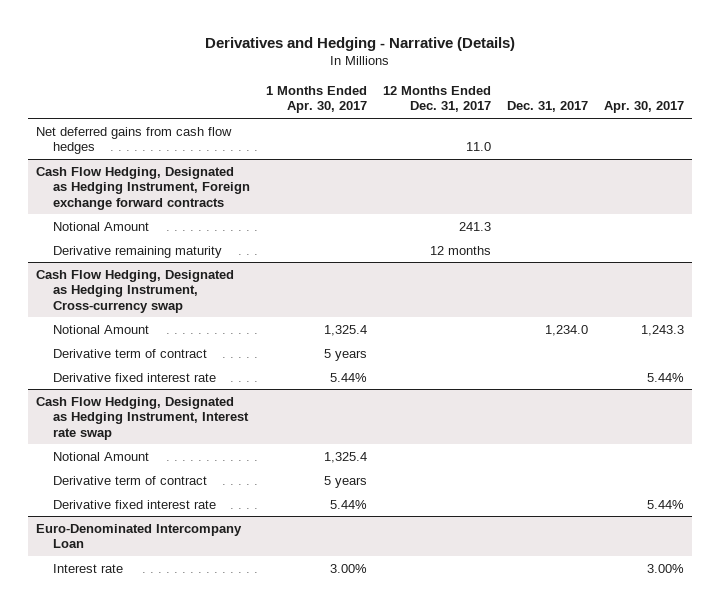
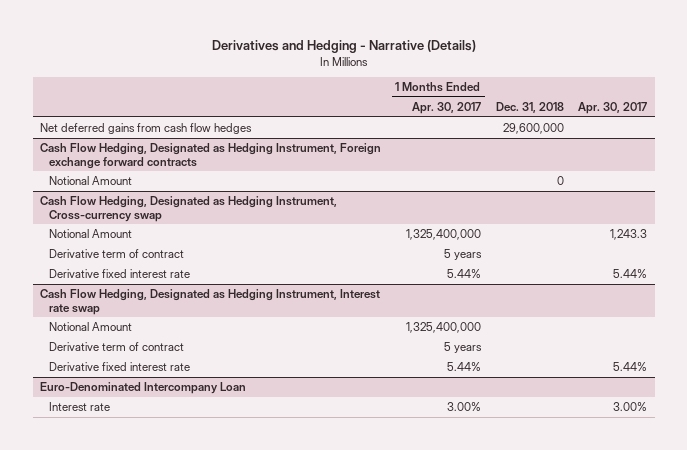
[382,85,491,113] 12 Months Ended Dec. 31, 2017 -> none
[506,101,588,113] Dec. 31, 2017 -> none
none -> [495,101,564,113] Dec. 31, 2018
[52,245,222,258] Derivative remaining maturity -> none
[323,324,367,336] 1,325.4 -> [405,229,481,241] 1,325,400,000
[323,451,367,463] 1,325.4 -> [405,322,481,334] 1,325,400,000

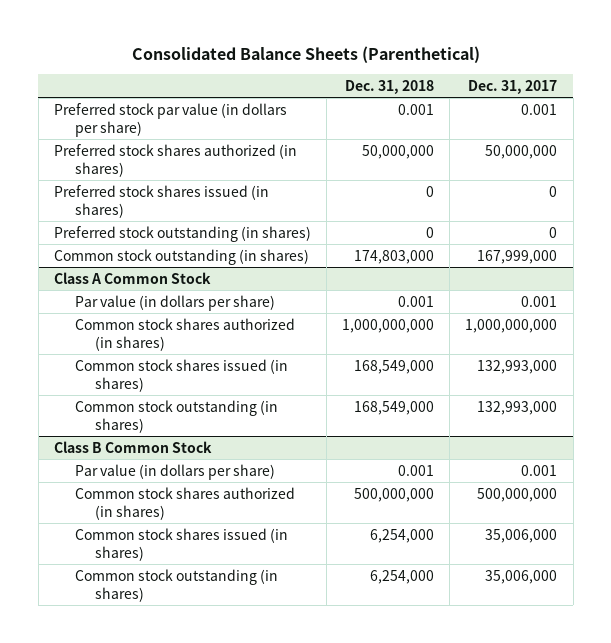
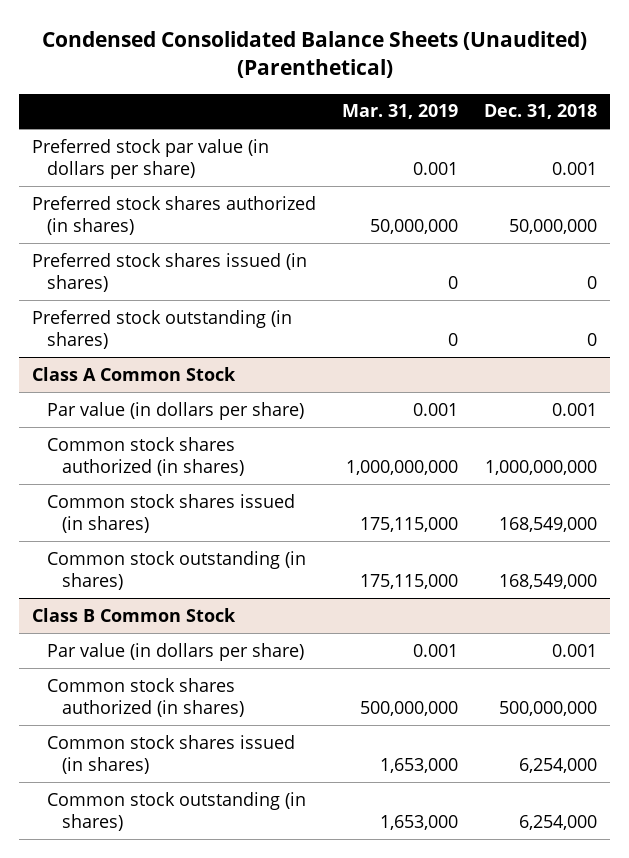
[131,46,480,64] Consolidated Balance Sheets (Parenthetical) -> [41,31,587,79] Condensed Consolidated Balance Sheets (Unaudited) (Parenthetical)
[468,79,558,94] Dec. 31, 2017 -> none
none -> [342,104,459,120] Mar. 31, 2019
[53,248,309,265] Common stock outstanding (in shares) -> none

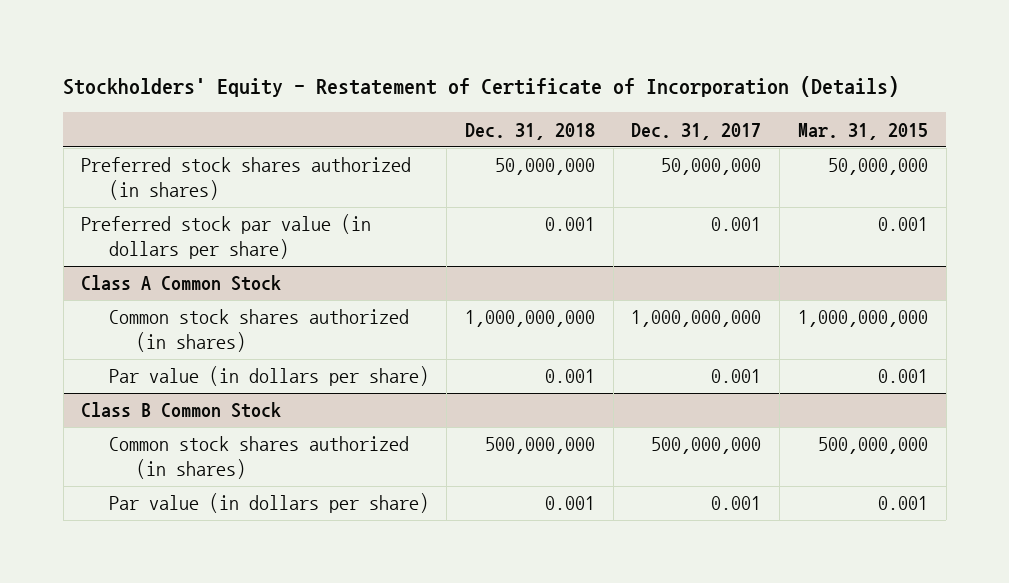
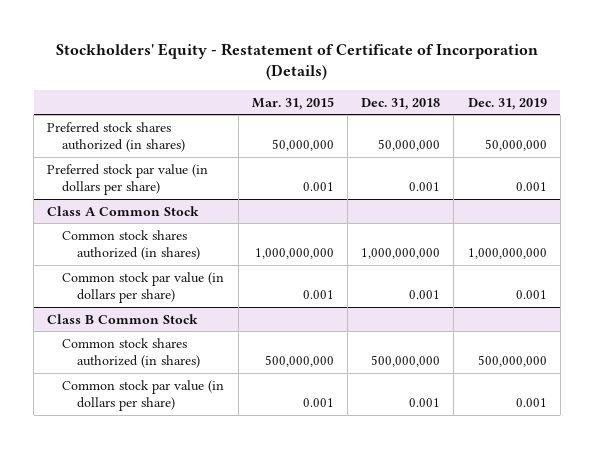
[631,122,762,140] Dec. 31, 2017 -> none
none -> [467,97,547,110] Dec. 31, 2019
[108,366,429,387] Par value (in dollars per share) -> [62,271,225,304] Common stock par value (in dollars per share)
[108,493,429,514] Par value (in dollars per share) -> [62,379,225,412] Common stock par value (in dollars per share)

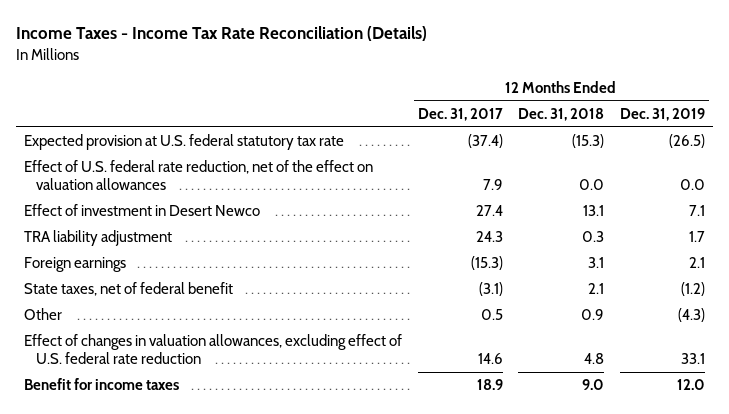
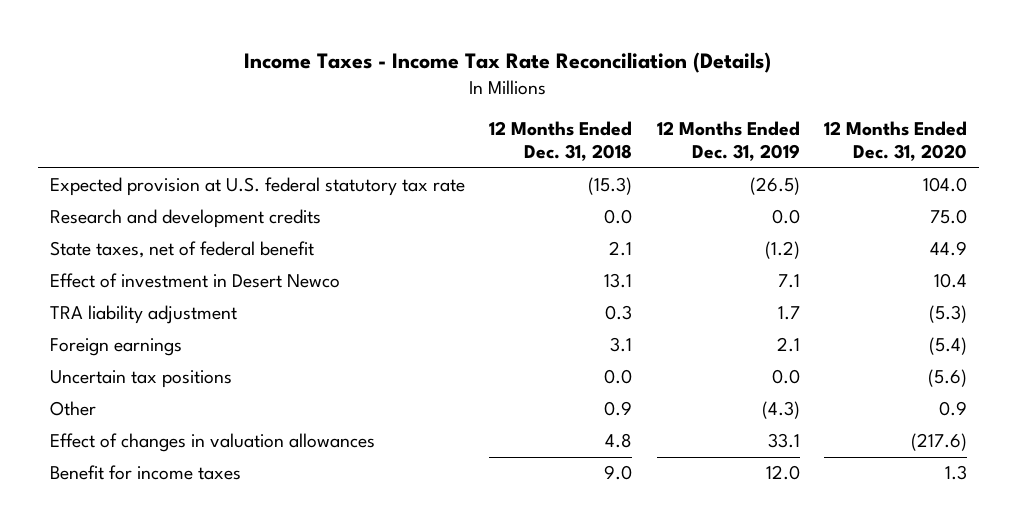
[417,107,503,121] Dec. 31, 2017 -> none
none -> [823,121,967,162] 12 Months Ended Dec. 31, 2020
[23,160,373,191] Effect of U.S. federal rate reduction, net of the effect on valuation allowances -> none
none -> [49,209,321,229] Research and development credits
[23,282,233,297] State taxes, net of federal benefit -> [49,241,314,259] State taxes, net of federal benefit
none -> [49,370,232,389] Uncertain tax positions
[23,334,402,365] Effect of changes in valuation allowances, excluding effect of U.S. federal rate reduction -> [49,433,375,453] Effect of changes in valuation allowances

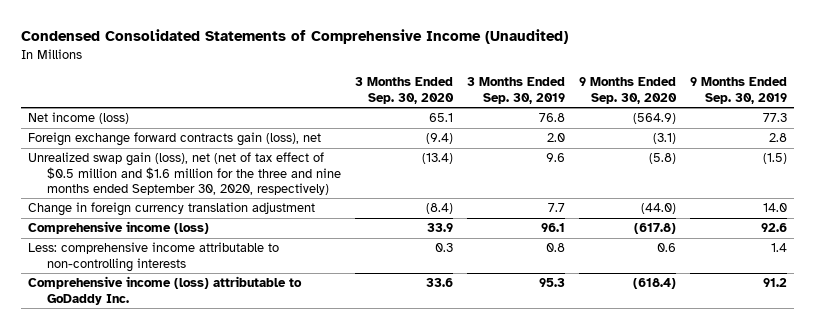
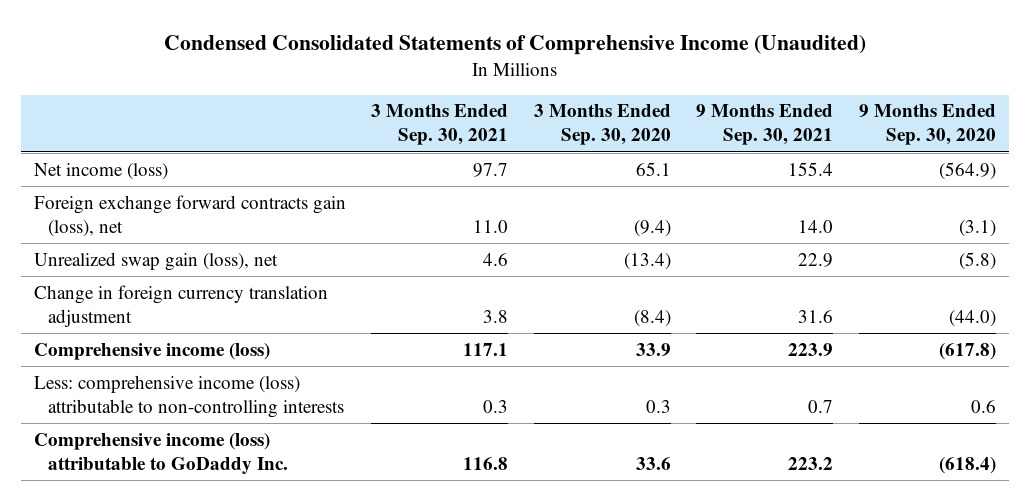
[467,77,566,104] 3 Months Ended Sep. 30, 2019 -> none
[690,77,788,104] 9 Months Ended Sep. 30, 2019 -> none
none -> [371,104,509,146] 3 Months Ended Sep. 30, 2021
none -> [696,104,834,146] 9 Months Ended Sep. 30, 2021
[28,152,342,195] Unrealized swap gain (loss), net (net of tax effect of $0.5 million and $1.6 million for the three and nine months ended September 30, 2020, respectively) -> [33,251,278,271] Unrealized swap gain (loss), net
[28,242,280,272] Less: comprehensive income attributable to non-controlling interests -> [33,374,345,418] Less: comprehensive income (loss) attributable to non-controlling interests

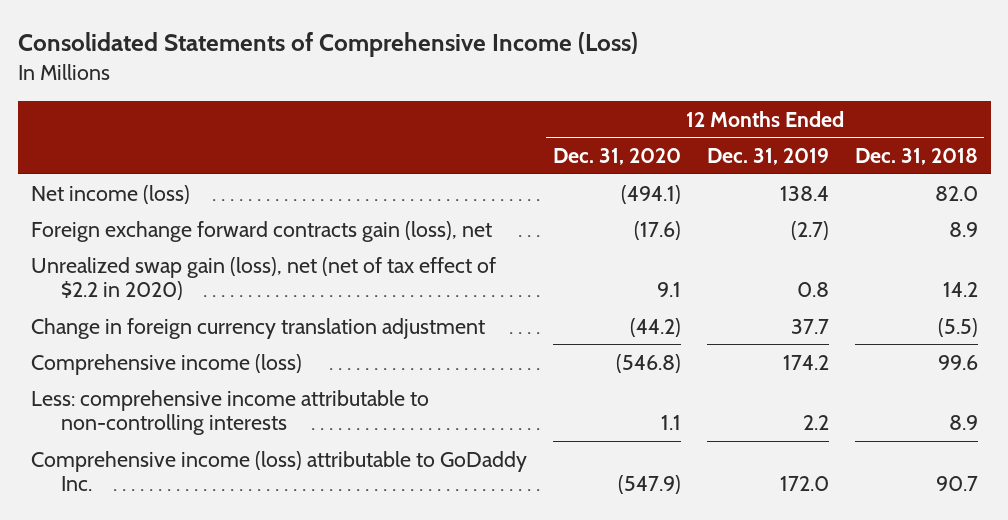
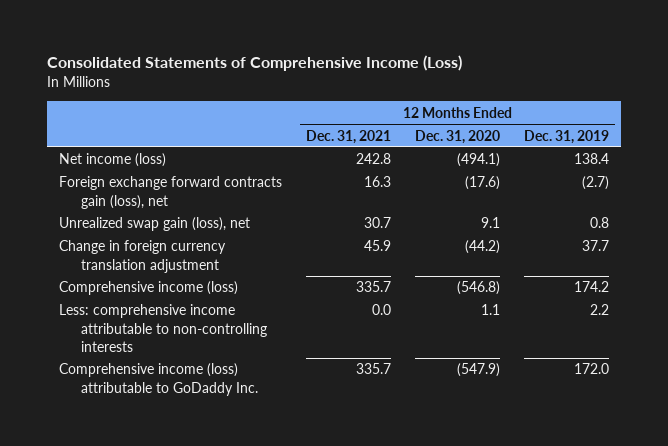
[854,148,978,166] Dec. 31, 2018 -> none
none -> [305,129,391,144] Dec. 31, 2021
[30,256,496,301] Unrealized swap gain (loss), net (net of tax effect of $2.2 in 2020) -> [58,217,250,232] Unrealized swap gain (loss), net

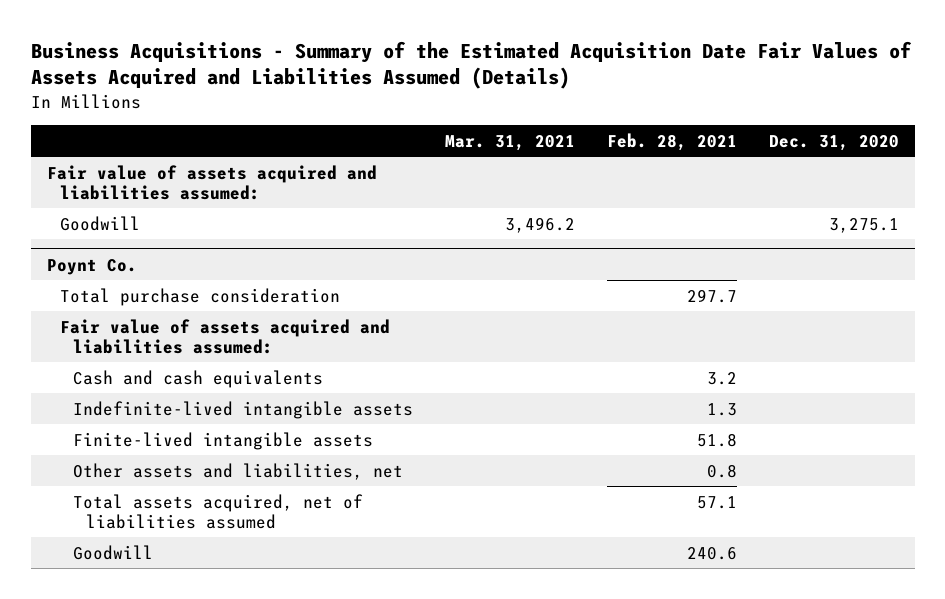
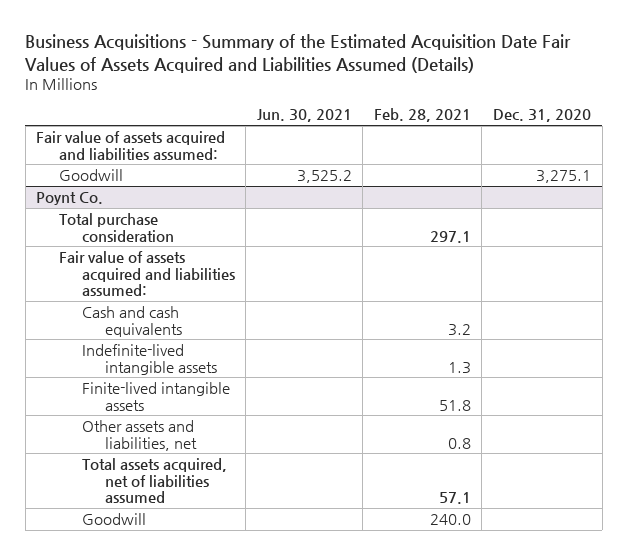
[445,134,576,151] Mar. 31, 2021 -> none
none -> [256,109,352,123] Jun. 30, 2021
[686,288,737,303] 297.7 -> [429,230,471,243] 297.1
[686,546,737,560] 240.6 -> [429,513,471,525] 240.0

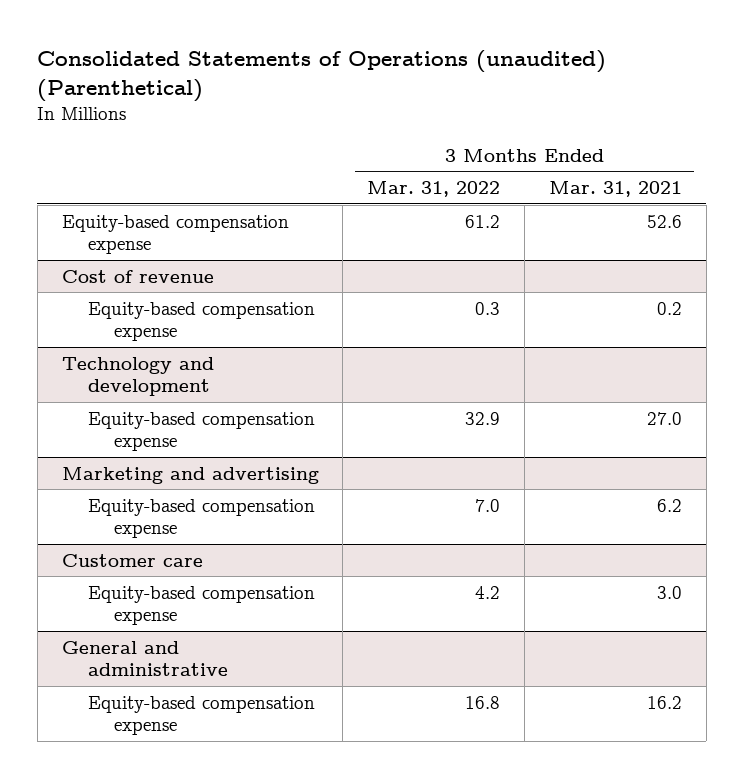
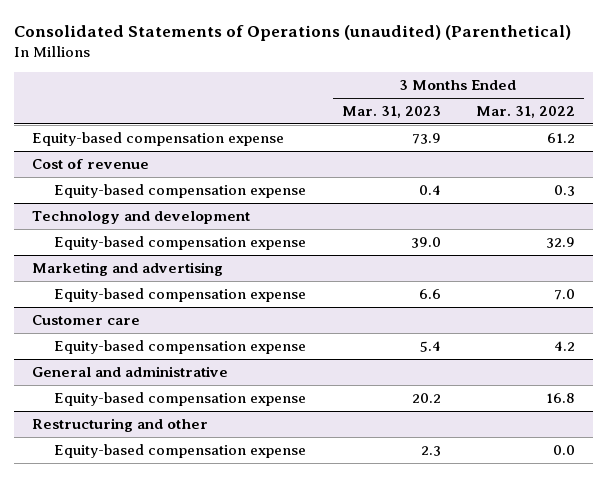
[548,181,682,198] Mar. 31, 2021 -> none
none -> [341,106,441,119] Mar. 31, 2023
none -> [31,418,208,433] Restructuring and other
none -> [54,444,307,459] Equity-based compensation expense

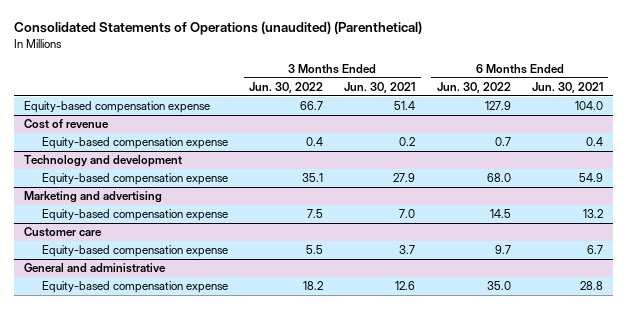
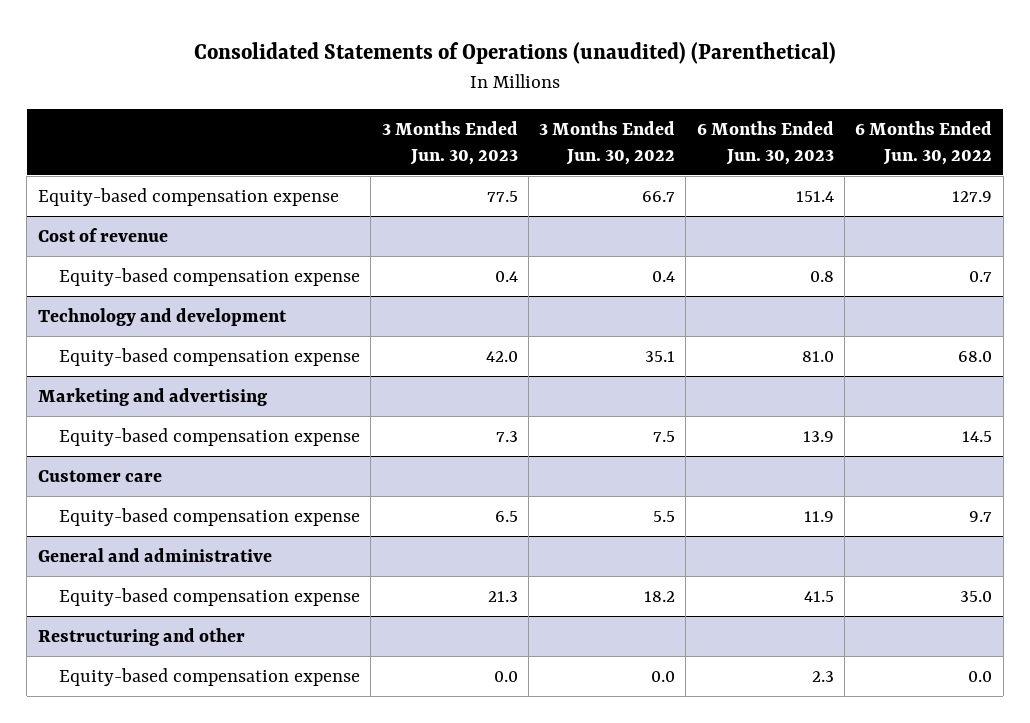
[344,81,416,93] Jun. 30, 2021 -> none
[531,81,603,93] Jun. 30, 2021 -> none
none -> [381,120,518,165] 3 Months Ended Jun. 30, 2023
none -> [696,120,834,165] 6 Months Ended Jun. 30, 2023
none -> [37,627,245,646] Restructuring and other
none -> [58,667,360,686] Equity-based compensation expense

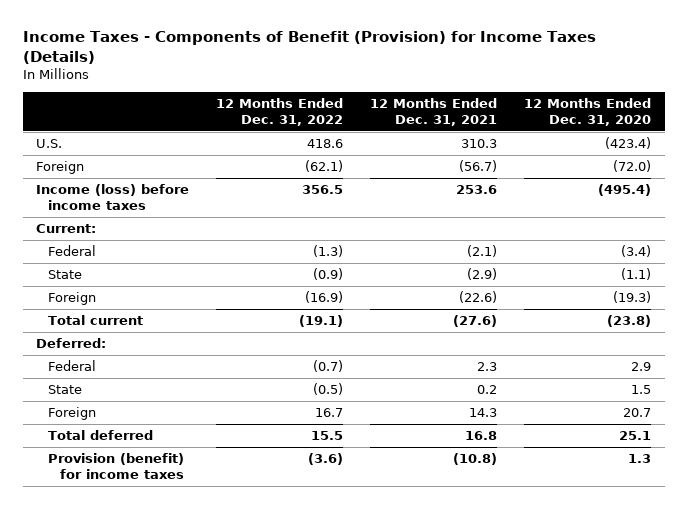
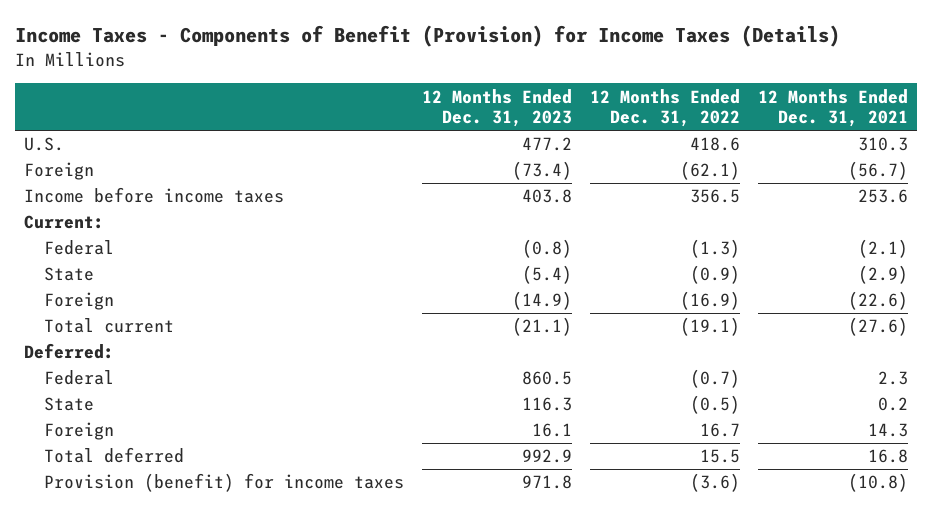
[524,97,652,126] 12 Months Ended Dec. 31, 2020 -> none
none -> [422,88,573,128] 12 Months Ended Dec. 31, 2023
[36,184,190,210] Income (loss) before income taxes -> [23,187,284,204] Income before income taxes

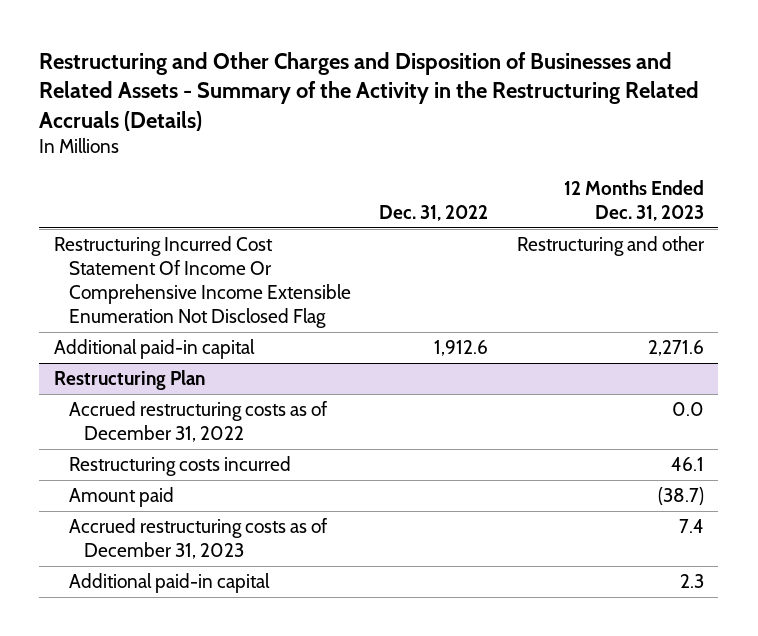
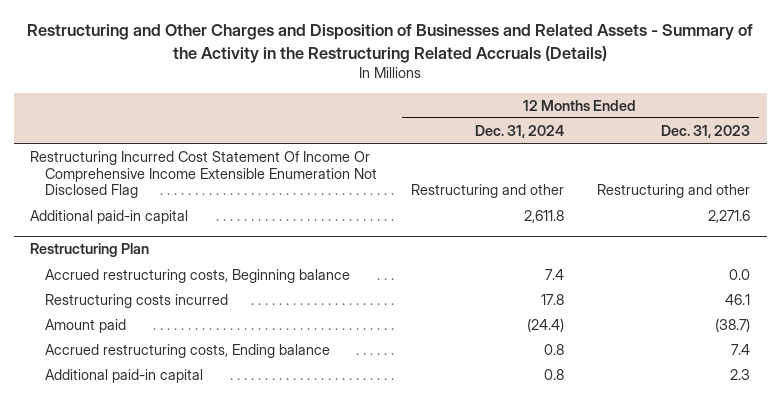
[379,204,489,221] Dec. 31, 2022 -> none
none -> [474,124,564,138] Dec. 31, 2024
[68,401,328,443] Accrued restructuring costs as of December 31, 2022 -> [45,268,351,283] Accrued restructuring costs, Beginning balance
[68,518,328,560] Accrued restructuring costs as of December 31, 2023 -> [45,343,331,358] Accrued restructuring costs, Ending balance

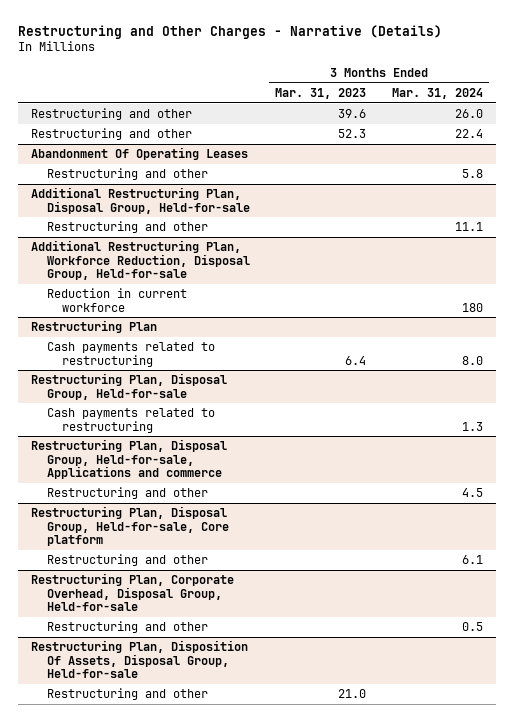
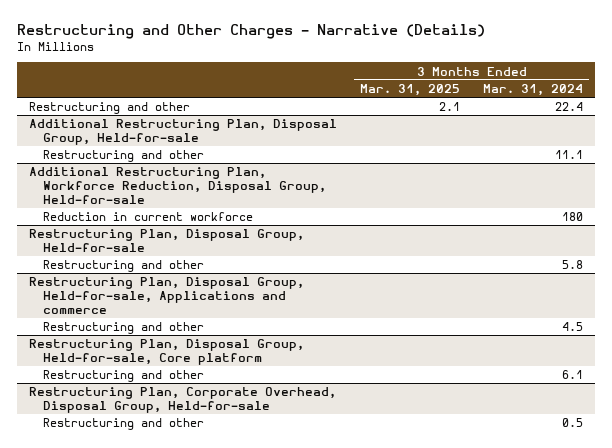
[275,87,367,99] Mar. 31, 2023 -> none
none -> [359,84,460,97] Mar. 31, 2025
[30,108,192,121] Restructuring and other -> none
[30,147,248,161] Abandonment Of Operating Leases -> none
[46,168,208,181] Restructuring and other -> none
[30,320,157,334] Restructuring Plan -> none
[46,342,215,367] Cash payments related to restructuring -> none
[46,408,215,433] Cash payments related to restructuring -> none
none -> [43,260,205,273] Restructuring and other
[30,640,248,679] Restructuring Plan, Disposition Of Assets, Disposal Group, Held-for-sale -> none
[46,688,208,701] Restructuring and other -> none

